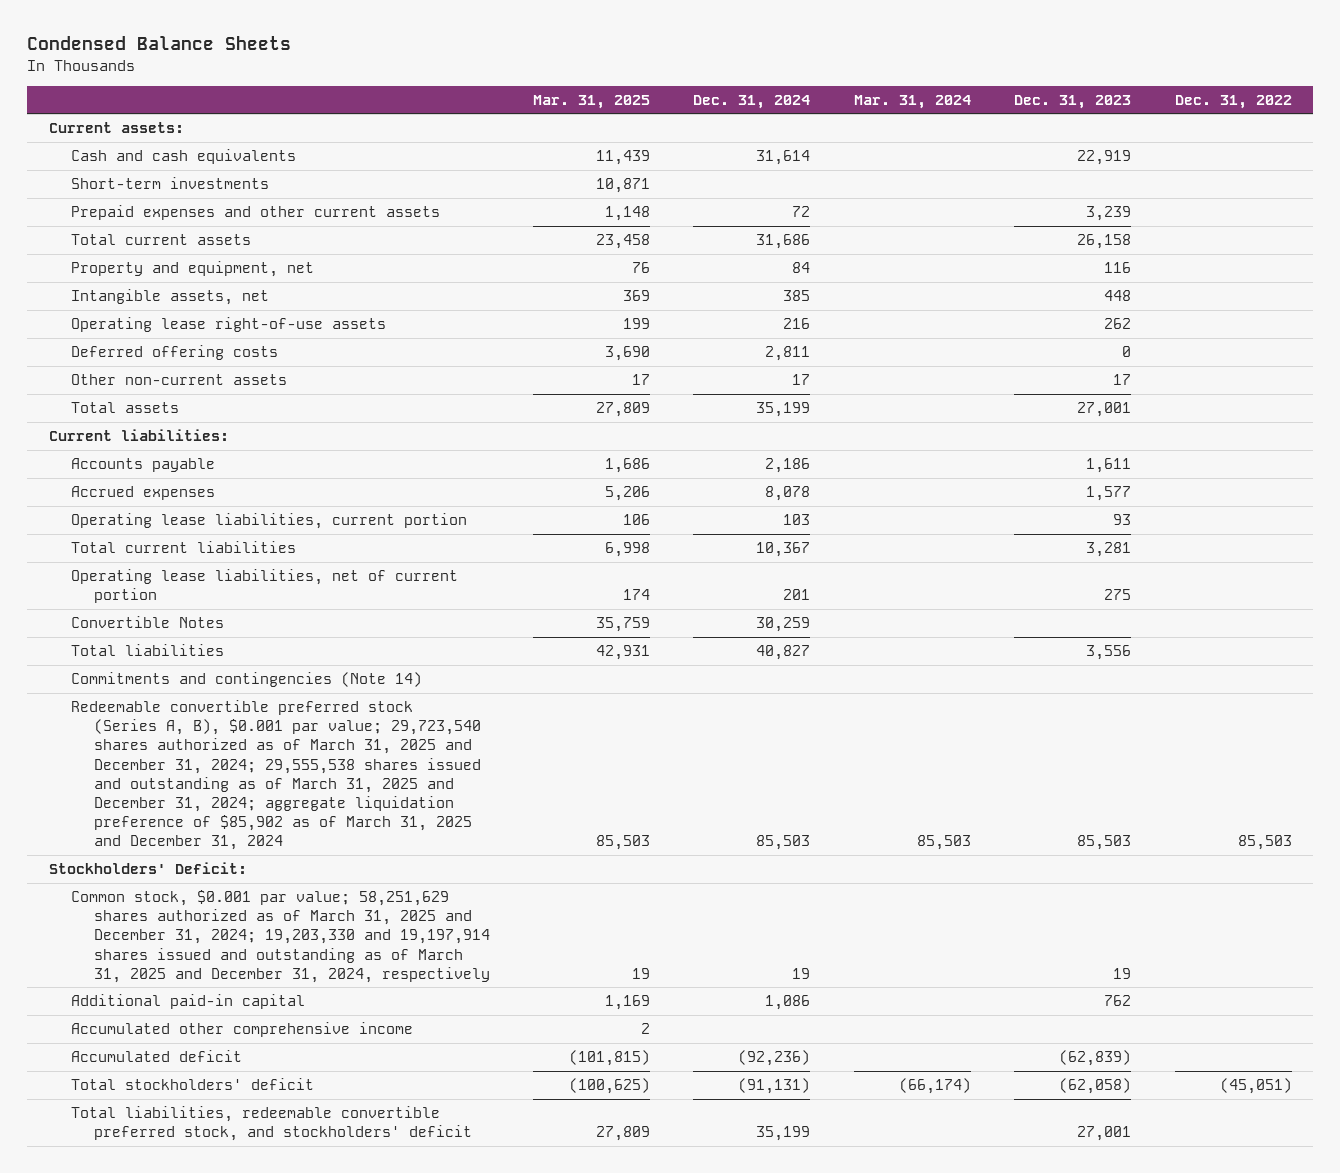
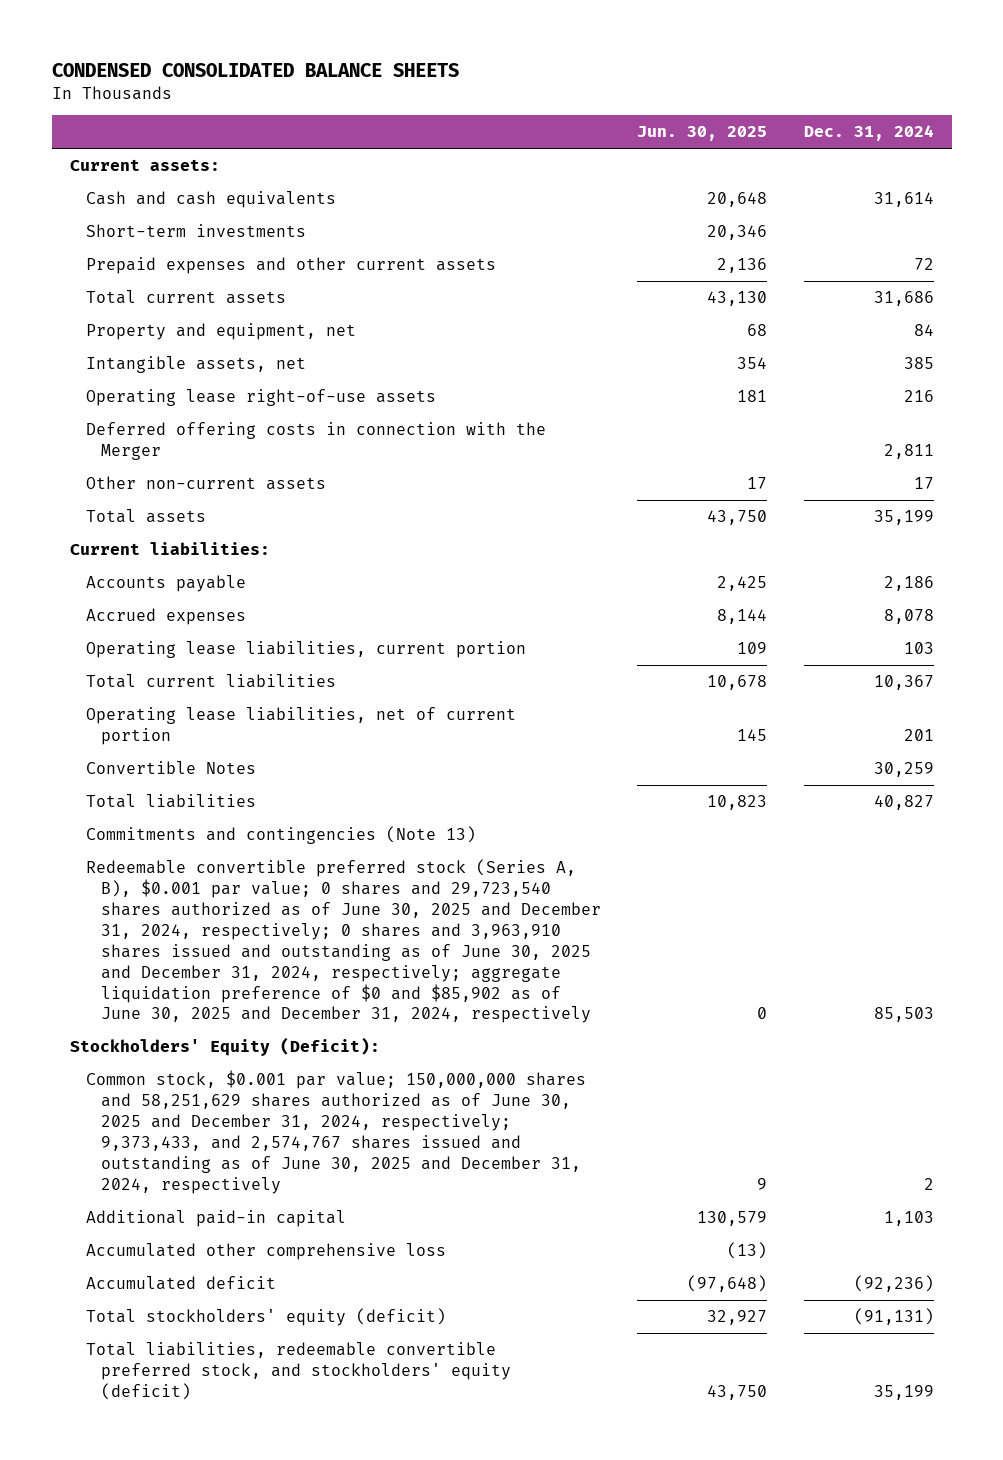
[26,36,291,51] Condensed Balance Sheets -> [51,62,459,77] CONDENSED CONSOLIDATED BALANCE SHEETS
[533,94,651,109] Mar. 31, 2025 -> none
[853,94,971,109] Mar. 31, 2024 -> none
[1014,94,1132,109] Dec. 31, 2023 -> none
[1174,94,1292,109] Dec. 31, 2022 -> none
none -> [637,126,768,142] Jun. 30, 2025
[71,345,279,361] Deferred offering costs -> [85,422,546,461] Deferred offering costs in connection with the Merger
[71,672,423,688] Commitments and contingencies (Note 14) -> [85,826,476,845] Commitments and contingencies (Note 13)
[71,700,481,851] Redeemable convertible preferred stock (Series A, B), $0.001 par value; 29,723,540 shares authorized as of March 31, 2025 and December 31, 2024; 29,555,538 shares issued and outstanding as of March 31, 2025 and December 31, 2024; aggregate liquidation preference of $85,902 as of March 31, 2025 and December 31, 2024 -> [85,859,602,1024] Redeemable convertible preferred stock (Series A, B), $0.001 par value; 0 shares and 29,723,540 shares authorized as of June 30, 2025 and December 31, 2024, respectively; 0 shares and 3,963,910 shares issued and outstanding as of June 30, 2025 and December 31, 2024, respectively; aggregate liquidation preference of $0 and $85,902 as of June 30, 2025 and December 31, 2024, respectively
[48,862,247,875] Stockholders' Deficit: -> [69,1037,380,1057] Stockholders' Equity (Deficit):
[71,890,490,983] Common stock, $0.001 par value; 58,251,629 shares authorized as of March 31, 2025 and December 31, 2024; 19,203,330 and 19,197,914 shares issued and outstanding as of March 31, 2025 and December 31, 2024, respectively -> [85,1070,586,1194] Common stock, $0.001 par value; 150,000,000 shares and 58,251,629 shares authorized as of June 30, 2025 and December 31, 2024, respectively; 9,373,433, and 2,574,767 shares issued and outstanding as of June 30, 2025 and December 31, 2024, respectively
[792,967,811,979] 19 -> [923,1177,934,1190] 2
[765,995,811,1011] 1,086 -> [883,1211,934,1227] 1,103
[71,1022,414,1038] Accumulated other comprehensive income -> [85,1243,446,1261] Accumulated other comprehensive loss
[71,1078,315,1091] Total stockholders' deficit -> [85,1308,446,1327] Total stockholders' equity (deficit)
[71,1106,472,1142] Total liabilities, redeemable convertible preferred stock, and stockholders' deficit -> [85,1342,512,1401] Total liabilities, redeemable convertible preferred stock, and stockholders' equity (deficit)

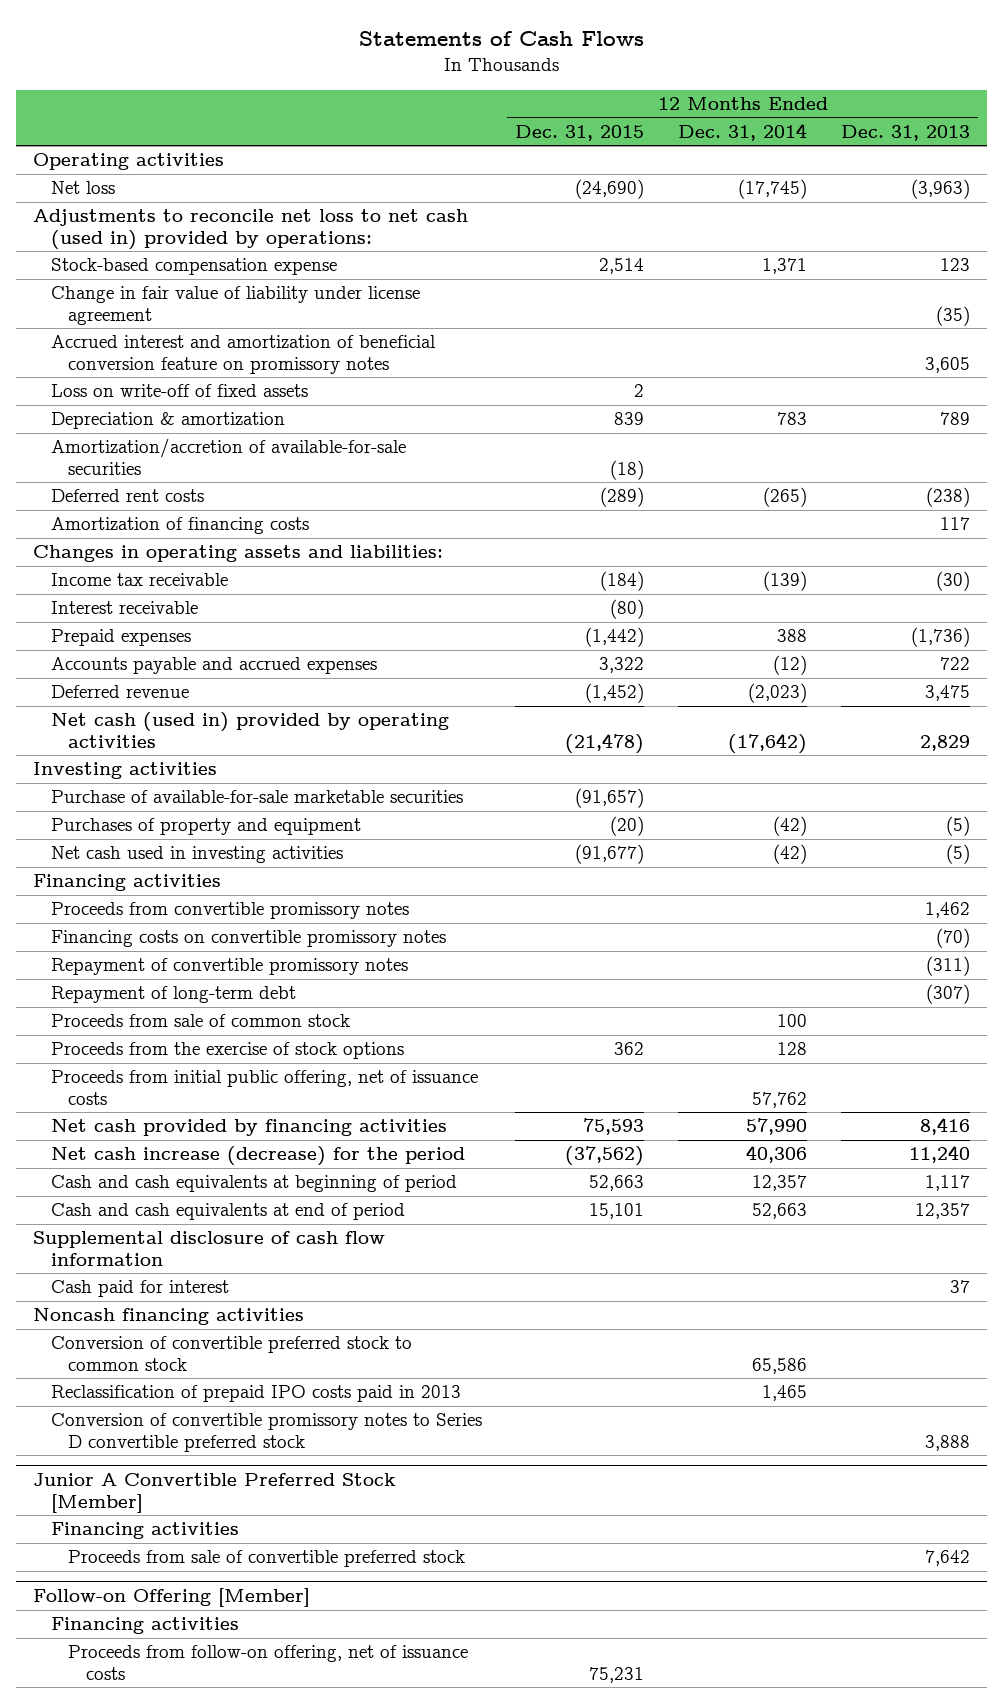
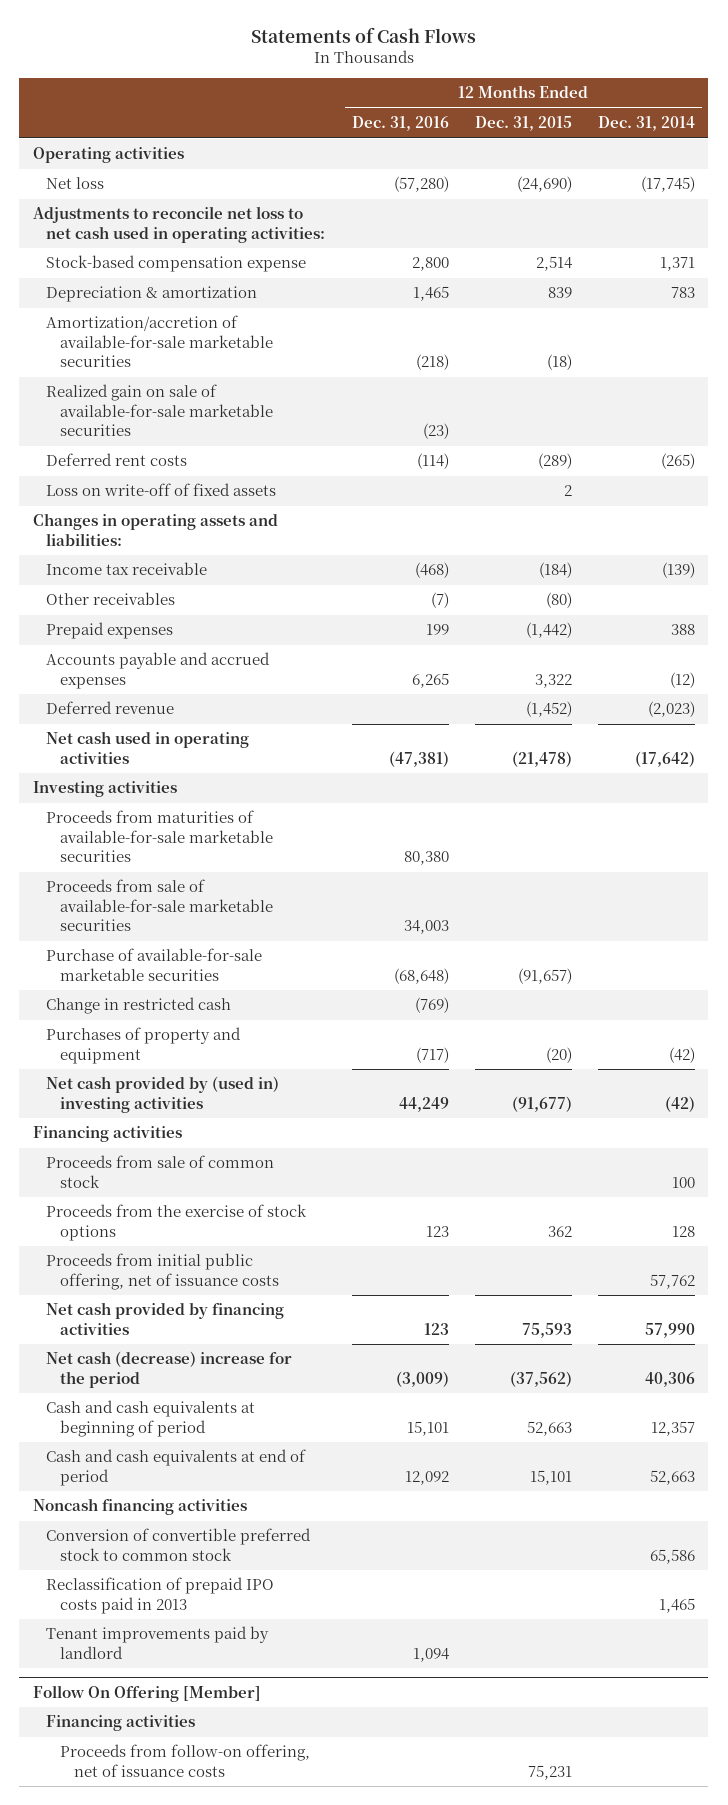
[840,124,970,141] Dec. 31, 2013 -> none
none -> [351,116,449,132] Dec. 31, 2016
[33,209,469,251] Adjustments to reconcile net loss to net cash (used in) provided by operations: -> [32,206,326,243] Adjustments to reconcile net loss to net cash used in operating activities:
[50,286,420,326] Change in fair value of liability under license agreement -> none
[50,335,436,375] Accrued interest and amortization of beneficial conversion feature on promissory notes -> none
[50,438,406,476] Amortization/accretion of available-for-sale securities -> [46,315,274,368] Amortization/accretion of available-for-sale marketable securities
none -> [46,384,274,437] Realized gain on sale of available-for-sale marketable securities
[50,517,309,535] Amortization of financing costs -> none
[50,384,308,398] Loss on write-off of fixed assets -> [46,483,277,497] Loss on write-off of fixed assets
[50,601,198,615] Interest receivable -> none
none -> [46,592,176,606] Other receivables
[50,712,449,749] Net cash (used in) provided by operating activities -> [46,731,250,764] Net cash used in operating activities
none -> [46,810,274,863] Proceeds from maturities of available-for-sale marketable securities
none -> [46,879,274,932] Proceeds from sale of available-for-sale marketable securities
none -> [46,997,232,1015] Change in restricted cash
[50,846,343,864] Net cash used in investing activities -> [46,1076,280,1113] Net cash provided by (used in) investing activities
[50,902,409,920] Proceeds from convertible promissory notes -> none
[50,930,446,948] Financing costs on convertible promissory notes -> none
[50,958,408,976] Repayment of convertible promissory notes -> none
[50,986,296,1004] Repayment of long-term debt -> none
[50,1146,465,1167] Net cash increase (decrease) for the period -> [46,1351,293,1388] Net cash (decrease) increase for the period
[33,1231,386,1267] Supplemental disclosure of cash flow information -> none
[50,1280,229,1298] Cash paid for interest -> none
[50,1413,482,1453] Conversion of convertible promissory notes to Series D convertible preferred stock -> none
[33,1473,397,1513] Junior A Convertible Preferred Stock [Member] -> none
[50,1522,239,1540] Financing activities -> none
[68,1550,466,1568] Proceeds from sale of convertible preferred stock -> none
none -> [46,1626,270,1659] Tenant improvements paid by landlord
[33,1588,311,1608] Follow-on Offering [Member] -> [32,1685,261,1703] Follow On Offering [Member]

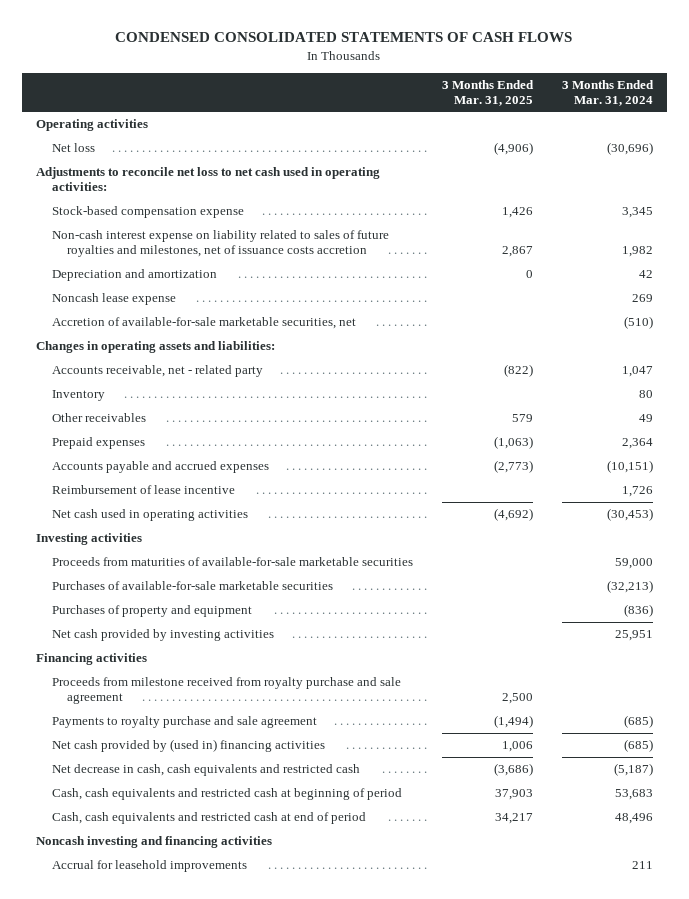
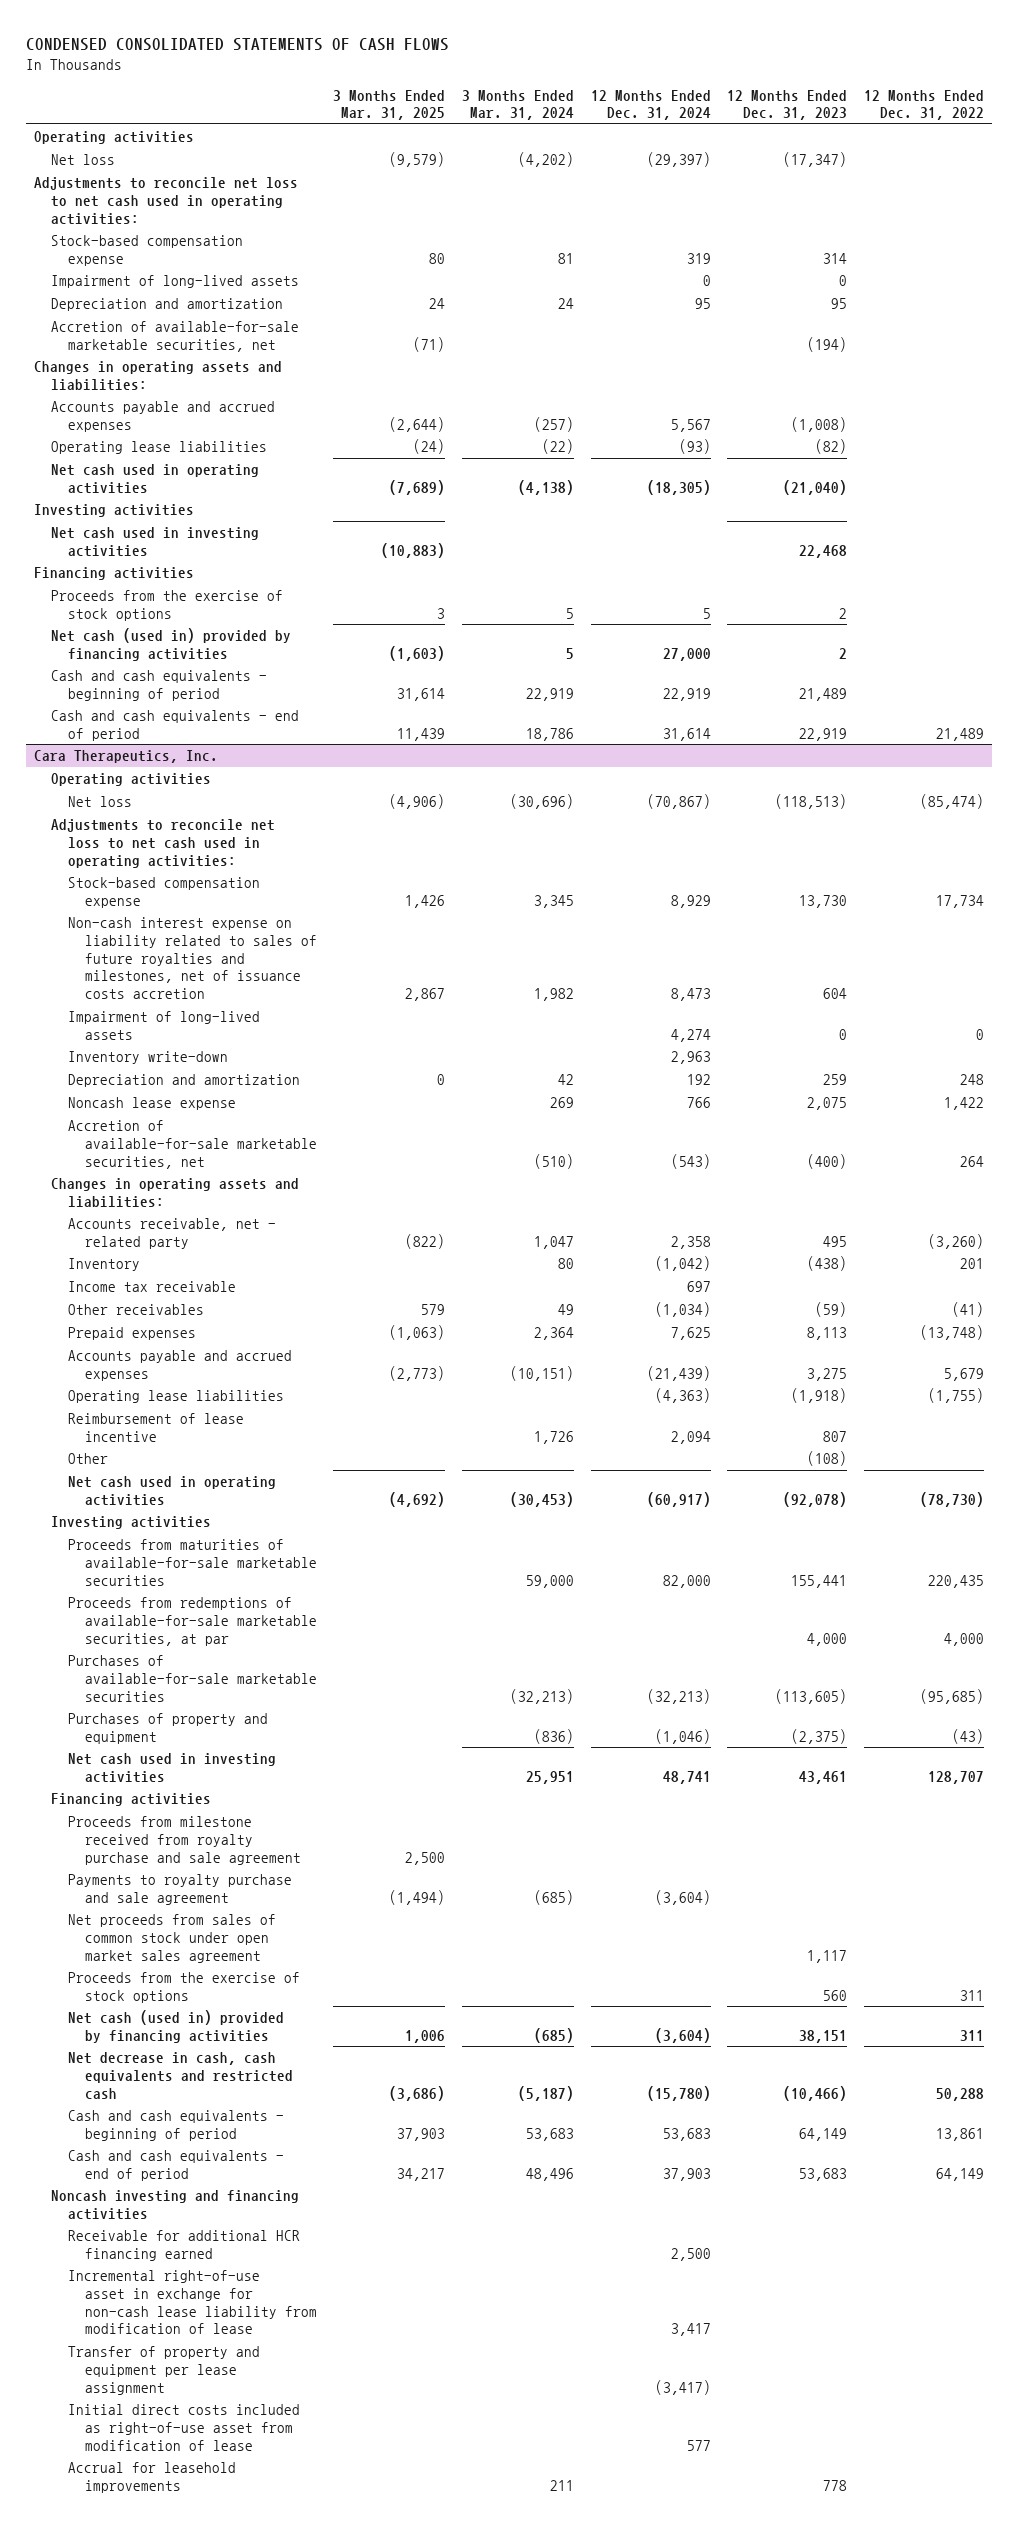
none -> [590,89,711,121] 12 Months Ended Dec. 31, 2024
none -> [727,89,848,121] 12 Months Ended Dec. 31, 2023
none -> [863,89,984,121] 12 Months Ended Dec. 31, 2022
none -> [51,153,116,165] Net loss
none -> [34,176,299,225] Adjustments to reconcile net loss to net cash used in operating activities:
none -> [51,234,244,266] Stock-based compensation expense
none -> [51,274,300,288] Impairment of long-lived assets
none -> [51,297,284,311] Depreciation and amortization
none -> [51,320,300,352] Accretion of available-for-sale marketable securities, net
none -> [34,360,283,391] Changes in operating assets and liabilities:
none -> [51,400,276,432] Accounts payable and accrued expenses
none -> [51,440,268,454] Operating lease liabilities
none -> [51,463,260,494] Net cash used in operating activities
none -> [34,503,195,517] Investing activities
none -> [51,526,260,557] Net cash used in investing activities
none -> [34,566,195,580] Financing activities
none -> [51,589,284,621] Proceeds from the exercise of stock options
none -> [51,627,292,661] Net cash (used in) provided by financing activities
none -> [51,669,268,701] Cash and cash equivalents - beginning of period
none -> [51,709,300,741] Cash and cash equivalents - end of period
none -> [34,749,219,763] Cara Therapeutics, Inc.
none -> [51,772,212,786] Operating activities
none -> [67,1010,260,1040] Impairment of long-lived assets
none -> [67,1050,228,1064] Inventory write-down
none -> [67,1280,236,1292] Income tax receivable
none -> [67,1389,284,1403] Operating lease liabilities
none -> [67,1452,108,1464] Other
none -> [67,1596,317,1646] Proceeds from redemptions of available-for-sale marketable securities, at par
[51,629,274,642] Net cash provided by investing activities -> [67,1752,276,1783] Net cash used in investing activities
none -> [67,1913,276,1963] Net proceeds from sales of common stock under open market sales agreement
none -> [67,1971,300,2003] Proceeds from the exercise of stock options
[51,739,325,753] Net cash provided by (used in) financing activities -> [67,2009,284,2043] Net cash (used in) provided by financing activities
[51,788,402,801] Cash, cash equivalents and restricted cash at beginning of period -> [67,2109,284,2141] Cash and cash equivalents - beginning of period
[51,812,366,825] Cash, cash equivalents and restricted cash at end of period -> [67,2149,284,2181] Cash and cash equivalents - end of period
none -> [67,2229,300,2261] Receivable for additional HCR financing earned
none -> [67,2269,317,2335] Incremental right-of-use asset in exchange for non-cash lease liability from modification of lease
none -> [67,2345,260,2395] Transfer of property and equipment per lease assignment
none -> [67,2403,300,2451] Initial direct costs included as right-of-use asset from modification of lease

